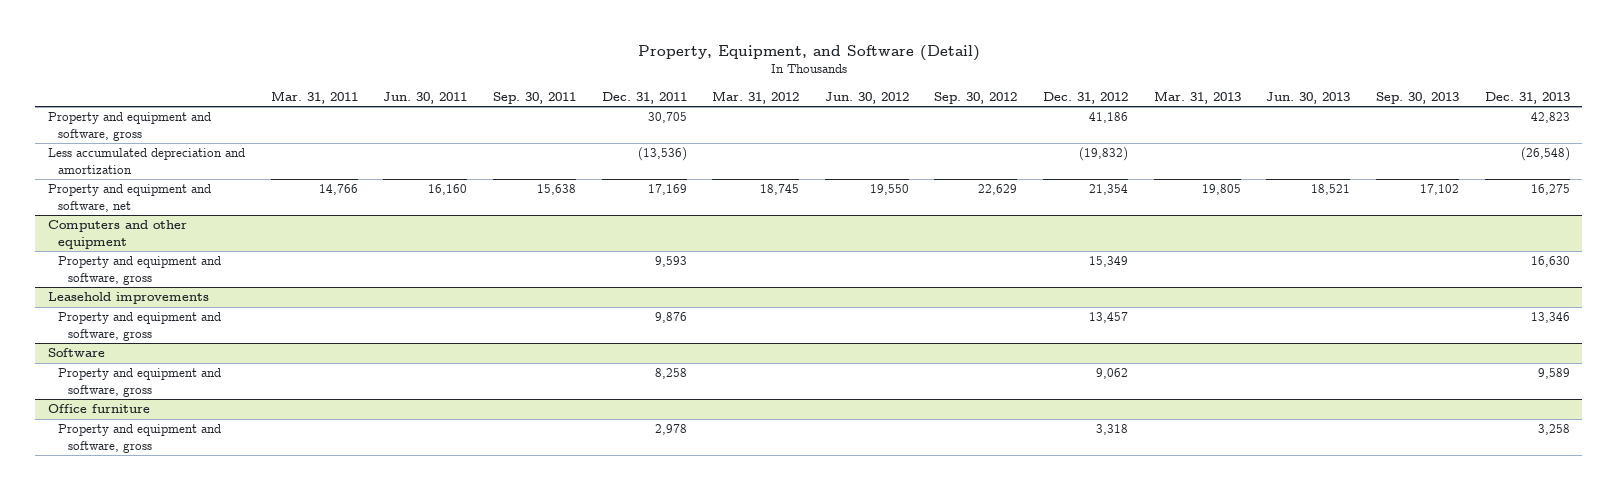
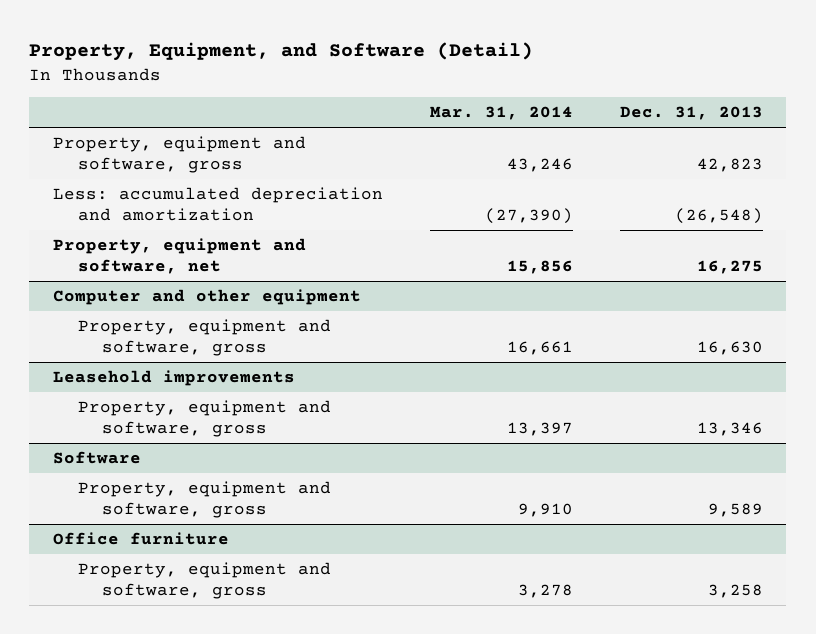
[270,90,358,104] Mar. 31, 2011 -> none
[383,91,468,104] Jun. 30, 2011 -> none
[493,91,577,104] Sep. 30, 2011 -> none
[601,91,687,104] Dec. 31, 2011 -> none
[712,90,800,104] Mar. 31, 2012 -> none
[824,91,909,104] Jun. 30, 2012 -> none
[934,91,1018,104] Sep. 30, 2012 -> none
[1043,91,1129,104] Dec. 31, 2012 -> none
[1153,90,1241,104] Mar. 31, 2013 -> none
[1266,91,1351,104] Jun. 30, 2013 -> none
[1375,91,1459,104] Sep. 30, 2013 -> none
none -> [429,106,573,121] Mar. 31, 2014
[48,112,212,141] Property and equipment and software, gross -> [52,135,306,174] Property, equipment and software, gross
[48,148,246,174] Less accumulated depreciation and amortization -> [52,186,383,222] Less: accumulated depreciation and amortization
[48,184,212,212] Property and equipment and software, net -> [52,237,306,275] Property, equipment and software, net
[48,220,188,249] Computers and other equipment -> [52,288,361,305] Computer and other equipment
[58,256,222,285] Property and equipment and software, gross -> [77,318,331,357] Property, equipment and software, gross
[58,312,222,341] Property and equipment and software, gross -> [77,399,331,438] Property, equipment and software, gross
[58,368,222,397] Property and equipment and software, gross -> [77,480,331,519] Property, equipment and software, gross
[58,424,222,453] Property and equipment and software, gross -> [77,561,331,600] Property, equipment and software, gross

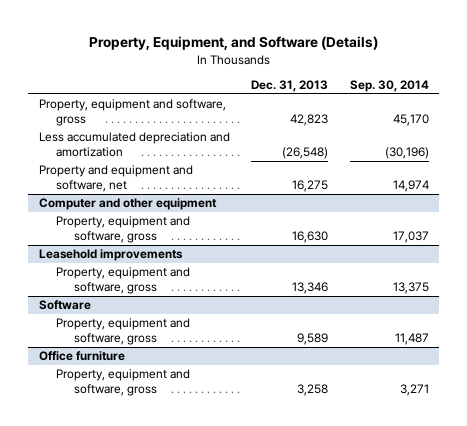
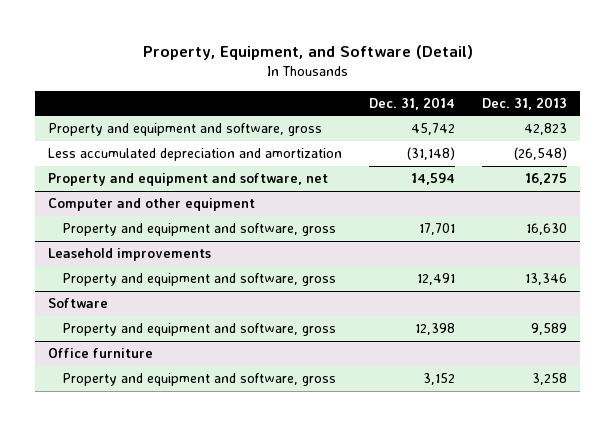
[88,36,378,51] Property, Equipment, and Software (Details) -> [142,45,473,61] Property, Equipment, and Software (Detail)
[349,80,429,93] Sep. 30, 2014 -> none
none -> [369,96,456,110] Dec. 31, 2014
[38,99,226,127] Property, equipment and software, gross -> [48,123,323,137] Property and equipment and software, gross
[56,216,191,244] Property, equipment and software, gross -> [62,223,337,237] Property and equipment and software, gross
[56,267,191,295] Property, equipment and software, gross -> [62,273,337,287] Property and equipment and software, gross
[56,318,191,346] Property, equipment and software, gross -> [62,323,337,337] Property and equipment and software, gross
[56,369,191,397] Property, equipment and software, gross -> [62,373,337,387] Property and equipment and software, gross

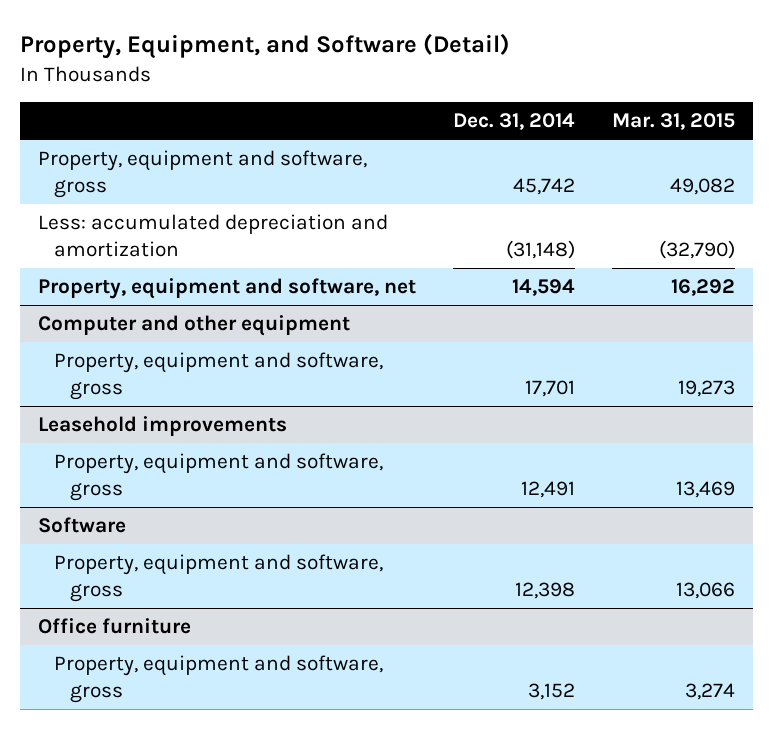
[481,96,567,110] Dec. 31, 2013 -> none
none -> [611,113,735,131] Mar. 31, 2015
[48,123,323,137] Property and equipment and software, gross -> [38,150,368,199] Property, equipment and software, gross
[48,148,343,162] Less accumulated depreciation and amortization -> [38,214,389,258] Less: accumulated depreciation and amortization
[48,173,329,187] Property and equipment and software, net -> [38,278,417,300] Property, equipment and software, net
[62,223,337,237] Property and equipment and software, gross -> [53,352,383,401] Property, equipment and software, gross
[62,273,337,287] Property and equipment and software, gross -> [53,453,383,502] Property, equipment and software, gross
[62,323,337,337] Property and equipment and software, gross -> [53,554,383,603] Property, equipment and software, gross
[62,373,337,387] Property and equipment and software, gross -> [53,655,383,704] Property, equipment and software, gross

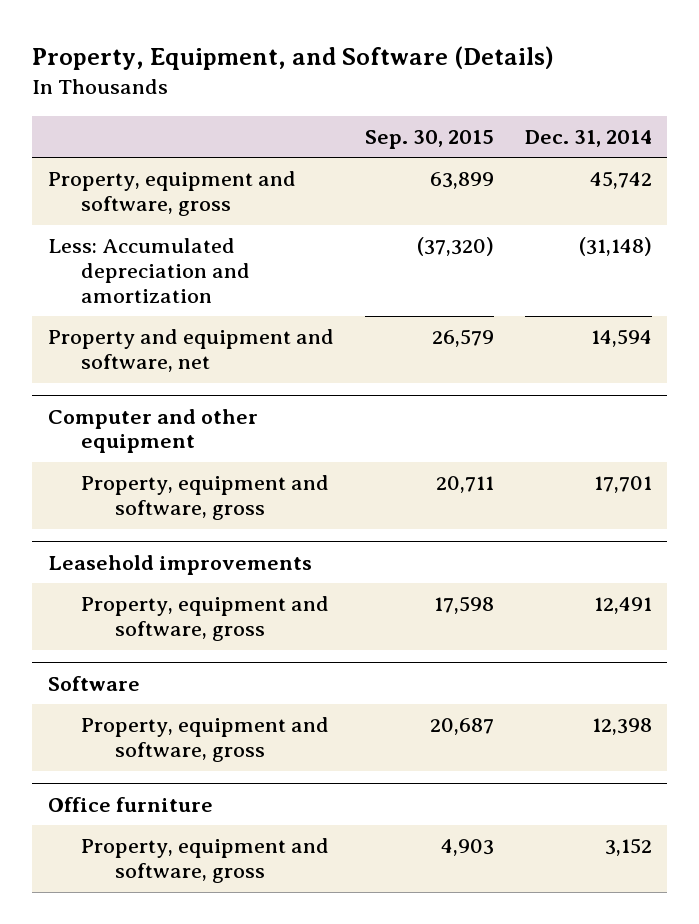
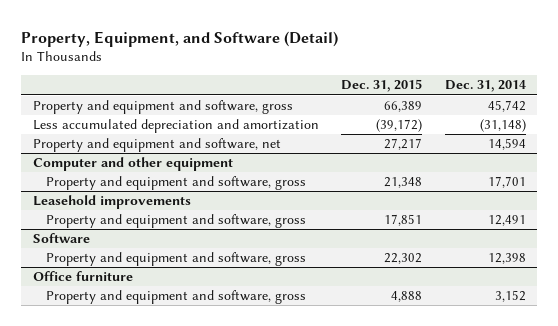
[31,46,554,71] Property, Equipment, and Software (Details) -> [21,30,339,47] Property, Equipment, and Software (Detail)
[364,129,494,149] Sep. 30, 2015 -> none
none -> [341,79,423,93] Dec. 31, 2015
[47,171,296,217] Property, equipment and software, gross -> [32,100,293,115] Property and equipment and software, gross
[47,238,251,303] Less: Accumulated depreciation and amortization -> [32,119,319,134] Less accumulated depreciation and amortization
[81,475,330,521] Property, equipment and software, gross -> [46,176,307,191] Property and equipment and software, gross
[81,596,330,642] Property, equipment and software, gross -> [46,214,307,229] Property and equipment and software, gross
[81,717,330,763] Property, equipment and software, gross -> [46,252,307,267] Property and equipment and software, gross
[81,838,330,884] Property, equipment and software, gross -> [46,290,307,305] Property and equipment and software, gross

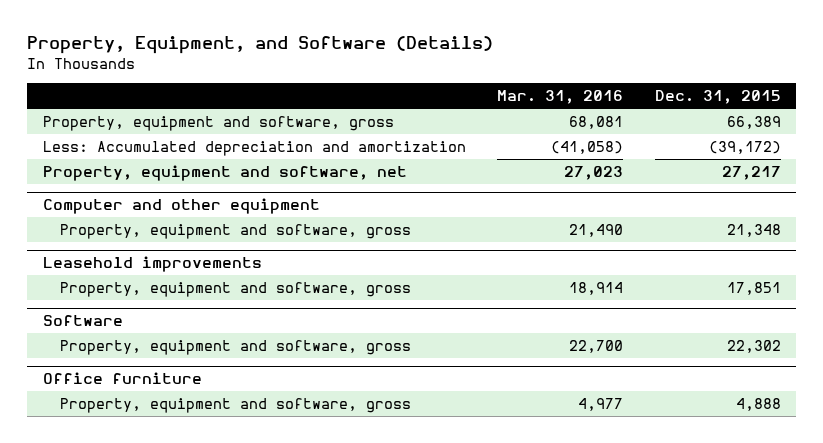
[21,30,339,47] Property, Equipment, and Software (Detail) -> [26,36,493,55] Property, Equipment, and Software (Details)
[444,80,526,93] Dec. 31, 2014 -> none
none -> [497,90,624,105] Mar. 31, 2016
[32,100,293,115] Property and equipment and software, gross -> [42,115,394,131] Property, equipment and software, gross
[32,119,319,134] Less accumulated depreciation and amortization -> [42,140,466,156] Less: Accumulated depreciation and amortization
[32,138,281,153] Property and equipment and software, net -> [42,164,407,181] Property, equipment and software, net
[46,176,307,191] Property and equipment and software, gross -> [59,223,411,239] Property, equipment and software, gross
[46,214,307,229] Property and equipment and software, gross -> [59,281,411,297] Property, equipment and software, gross
[46,252,307,267] Property and equipment and software, gross -> [59,339,411,355] Property, equipment and software, gross
[46,290,307,305] Property and equipment and software, gross -> [59,397,411,413] Property, equipment and software, gross

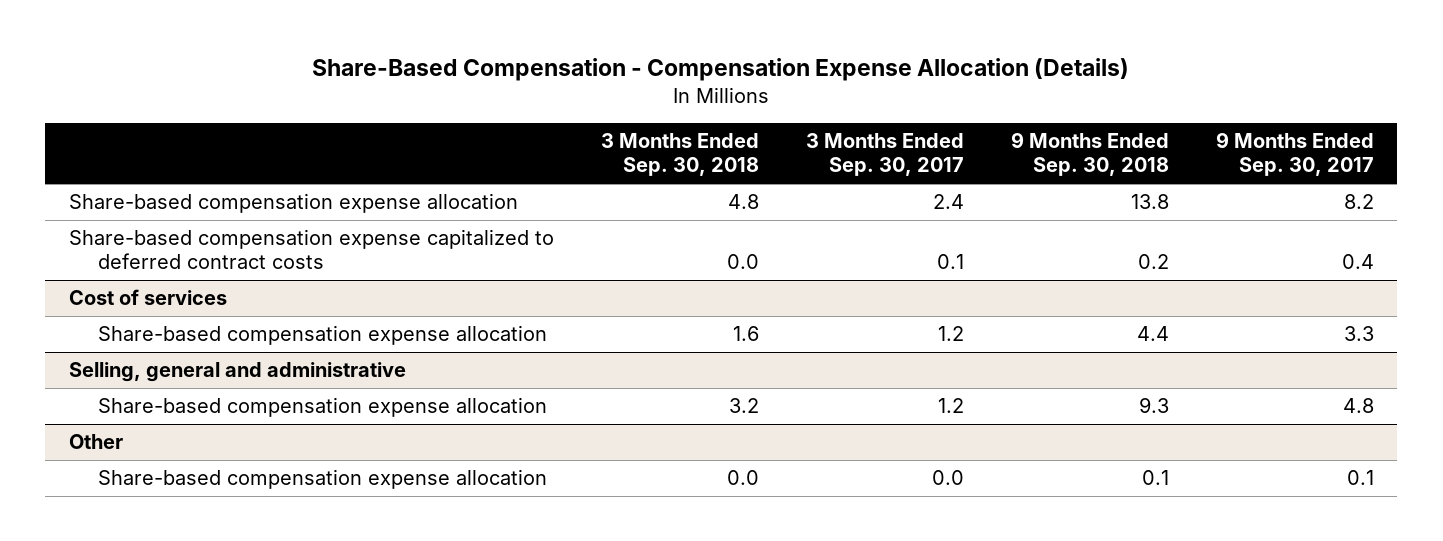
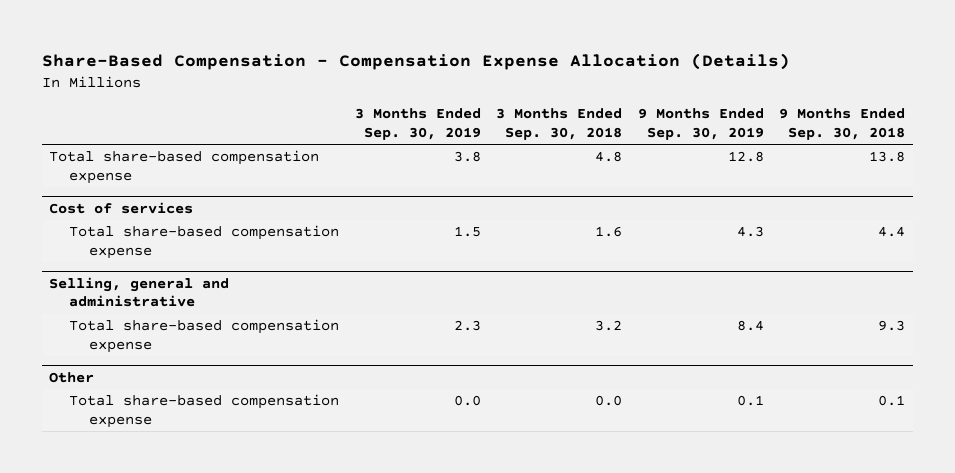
[805,133,964,177] 3 Months Ended Sep. 30, 2017 -> none
[1215,132,1374,177] 9 Months Ended Sep. 30, 2017 -> none
none -> [354,108,481,141] 3 Months Ended Sep. 30, 2019
none -> [637,108,764,141] 9 Months Ended Sep. 30, 2019
[68,229,554,270] Share-based compensation expense capitalized to deferred contract costs -> none
[68,193,518,214] Share-based compensation expense allocation -> [49,150,320,185] Total share-based compensation expense
[97,325,547,346] Share-based compensation expense allocation -> [69,225,340,260] Total share-based compensation expense
[97,397,547,418] Share-based compensation expense allocation -> [69,319,340,354] Total share-based compensation expense
[97,469,547,490] Share-based compensation expense allocation -> [69,394,340,429] Total share-based compensation expense

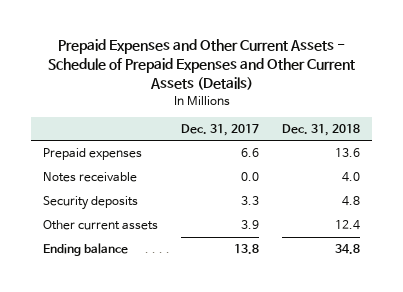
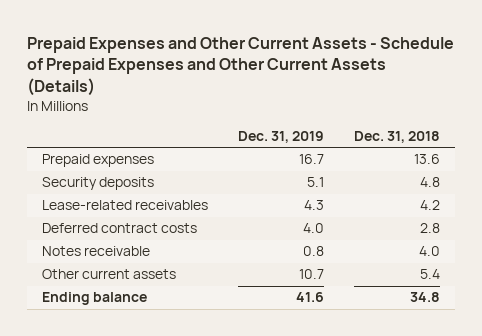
[181,123,260,136] Dec. 31, 2017 -> none
none -> [237,131,324,144] Dec. 31, 2019
none -> [41,200,208,211] Lease-related receivables
none -> [41,223,197,234] Deferred contract costs
[43,172,138,183] Notes receivable -> [41,246,150,257] Notes receivable
[335,220,361,231] 12.4 -> [419,269,440,280] 5.4

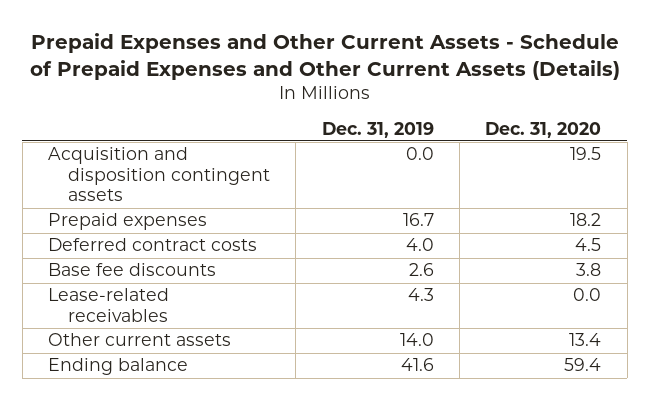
[353,131,440,144] Dec. 31, 2018 -> none
none -> [485,121,602,138] Dec. 31, 2020
none -> [47,147,271,202] Acquisition and disposition contingent assets
[41,177,154,191] Security deposits -> none
[41,246,150,257] Notes receivable -> none
none -> [47,263,216,277] Base fee discounts
[41,200,208,211] Lease-related receivables -> [47,288,169,322] Lease-related receivables
[298,269,324,280] 10.7 -> [399,333,434,347] 14.0

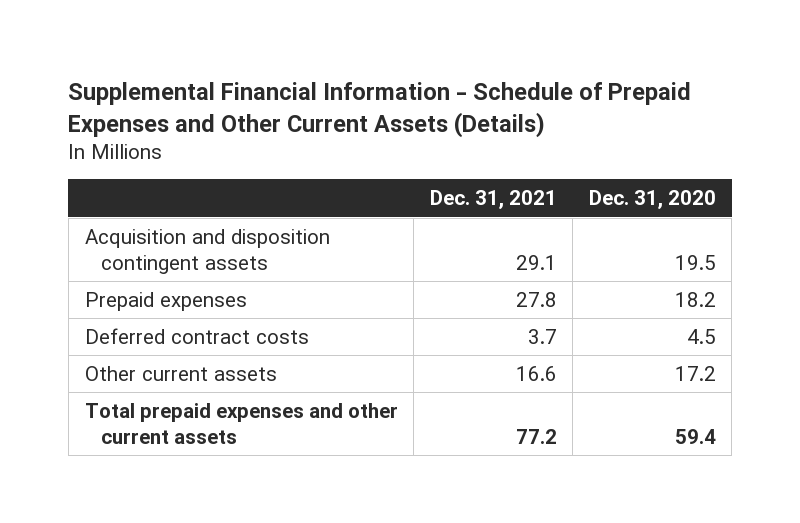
[29,32,620,80] Prepaid Expenses and Other Current Assets - Schedule of Prepaid Expenses and Other Current Assets (Details) -> [68,82,692,138] Supplemental Financial Information - Schedule of Prepaid Expenses and Other Current Assets (Details)
[321,121,434,138] Dec. 31, 2019 -> none
none -> [429,190,557,210] Dec. 31, 2021
[47,263,216,277] Base fee discounts -> none
[47,288,169,322] Lease-related receivables -> none
[569,333,602,347] 13.4 -> [674,365,716,381] 17.2
[47,358,188,376] Ending balance -> [84,402,398,444] Total prepaid expenses and other current assets

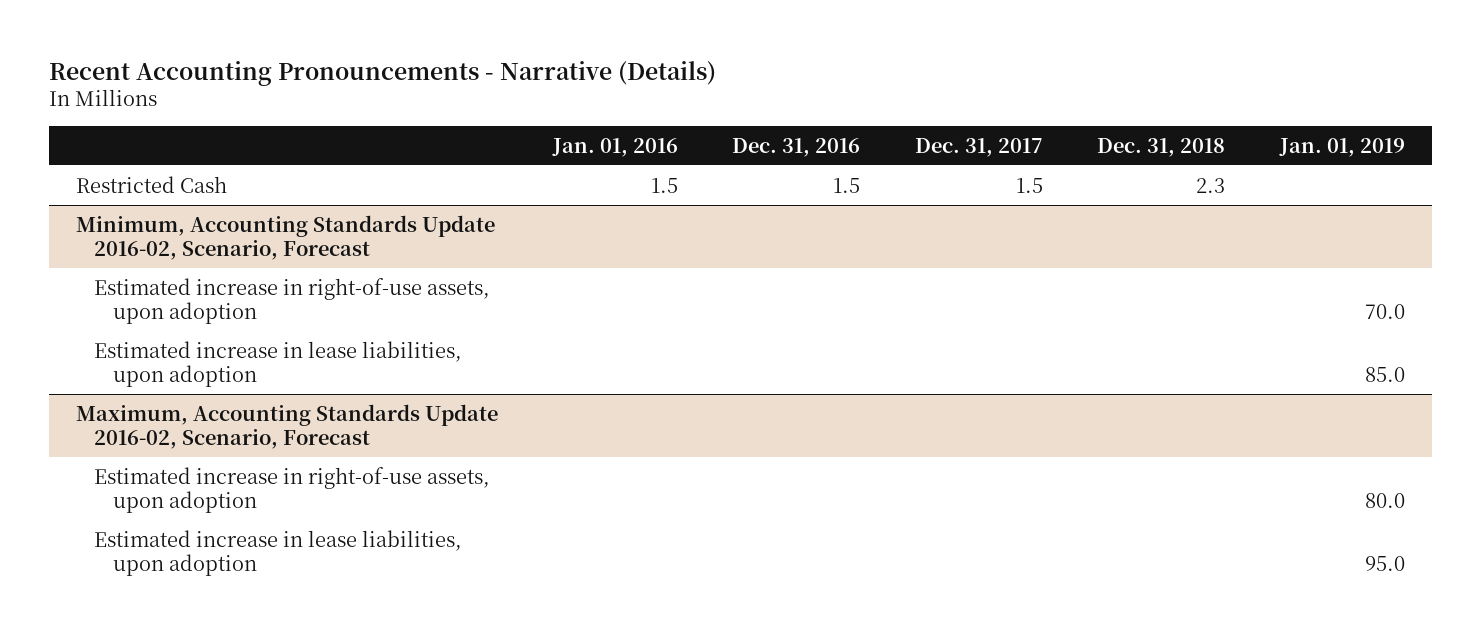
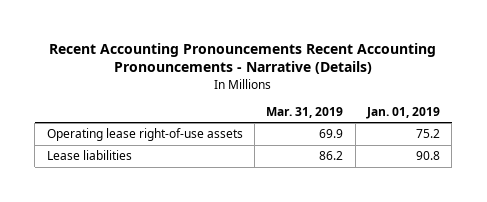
[48,60,716,86] Recent Accounting Pronouncements - Narrative (Details) -> [49,42,437,75] Recent Accounting Pronouncements Recent Accounting Pronouncements - Narrative (Details)
[551,137,678,157] Jan. 01, 2016 -> none
[732,137,861,157] Dec. 31, 2016 -> none
[914,137,1043,157] Dec. 31, 2017 -> none
[1097,137,1226,157] Dec. 31, 2018 -> none
none -> [266,106,344,118] Mar. 31, 2019
[76,175,228,193] Restricted Cash -> none
[76,214,496,261] Minimum, Accounting Standards Update 2016-02, Scenario, Forecast -> none
[76,403,499,450] Maximum, Accounting Standards Update 2016-02, Scenario, Forecast -> none
[94,466,491,514] Estimated increase in right-of-use assets, upon adoption -> none
[94,529,463,577] Estimated increase in lease liabilities, upon adoption -> none
[94,277,491,325] Estimated increase in right-of-use assets, upon adoption -> [46,128,243,142] Operating lease right-of-use assets
[1364,304,1405,320] 70.0 -> [416,129,441,139] 75.2
[94,340,463,388] Estimated increase in lease liabilities, upon adoption -> [46,150,132,161] Lease liabilities
[1364,367,1405,383] 85.0 -> [416,151,441,161] 90.8

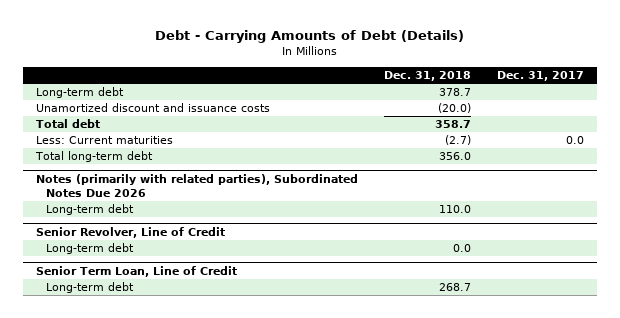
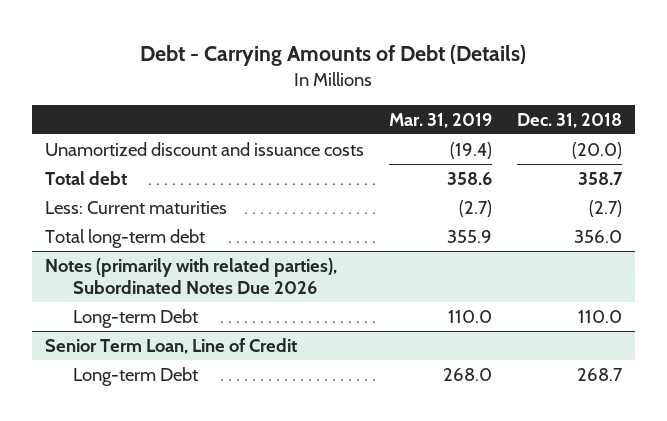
[497,70,585,81] Dec. 31, 2017 -> none
none -> [388,112,492,128] Mar. 31, 2019
[36,87,125,99] Long-term debt -> none
[36,227,226,239] Senior Revolver, Line of Credit -> none
[46,243,135,255] Long-term debt -> none
[46,204,135,216] Long-term debt -> [72,308,198,328] Long-term Debt
[46,282,135,294] Long-term debt -> [72,366,198,386] Long-term Debt

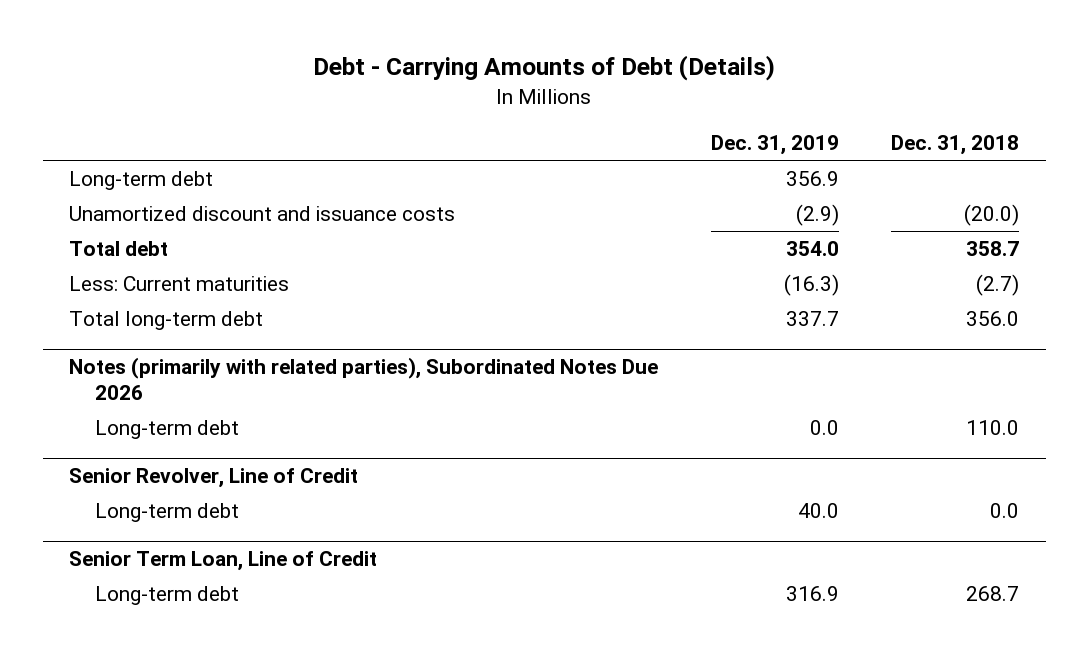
[388,112,492,128] Mar. 31, 2019 -> none
none -> [710,135,839,156] Dec. 31, 2019
none -> [69,171,214,191] Long-term debt
[72,308,198,328] Long-term Debt -> [95,420,240,440] Long-term debt
none -> [69,468,359,489] Senior Revolver, Line of Credit
none -> [95,503,240,523] Long-term debt
[72,366,198,386] Long-term Debt -> [95,586,240,606] Long-term debt

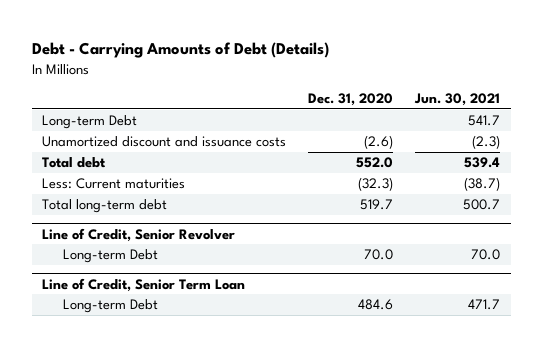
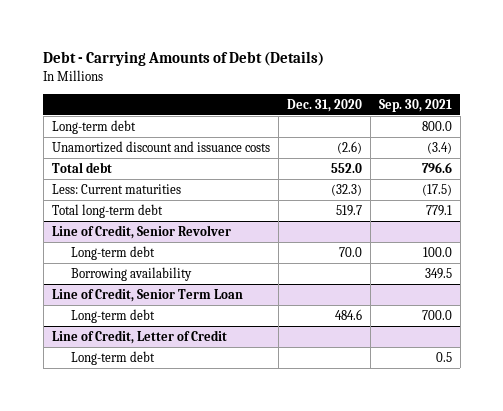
[413,93,500,107] Jun. 30, 2021 -> none
none -> [378,98,452,112] Sep. 30, 2021
[42,115,138,130] Long-term Debt -> [51,120,136,135] Long-term debt
[62,249,158,264] Long-term Debt -> [71,246,156,261] Long-term debt
none -> [71,267,193,282] Borrowing availability
[62,299,158,314] Long-term Debt -> [71,309,156,324] Long-term debt
none -> [51,330,227,345] Line of Credit, Letter of Credit
none -> [71,351,156,366] Long-term debt

